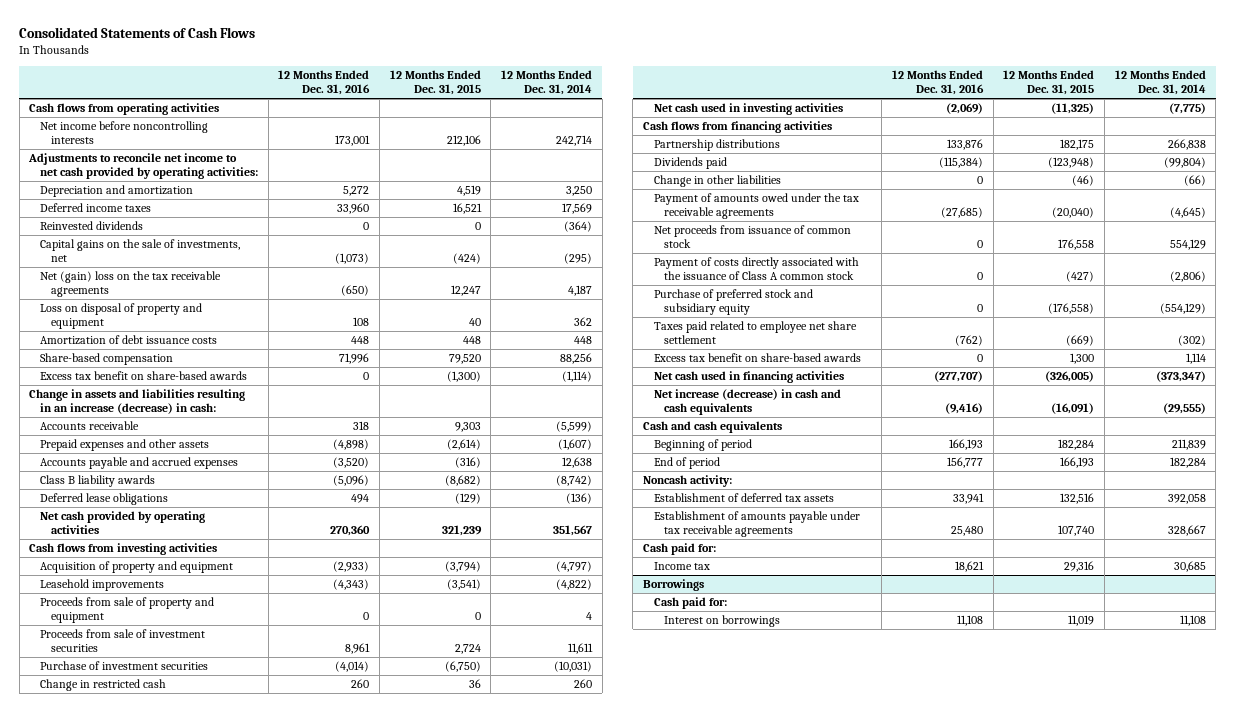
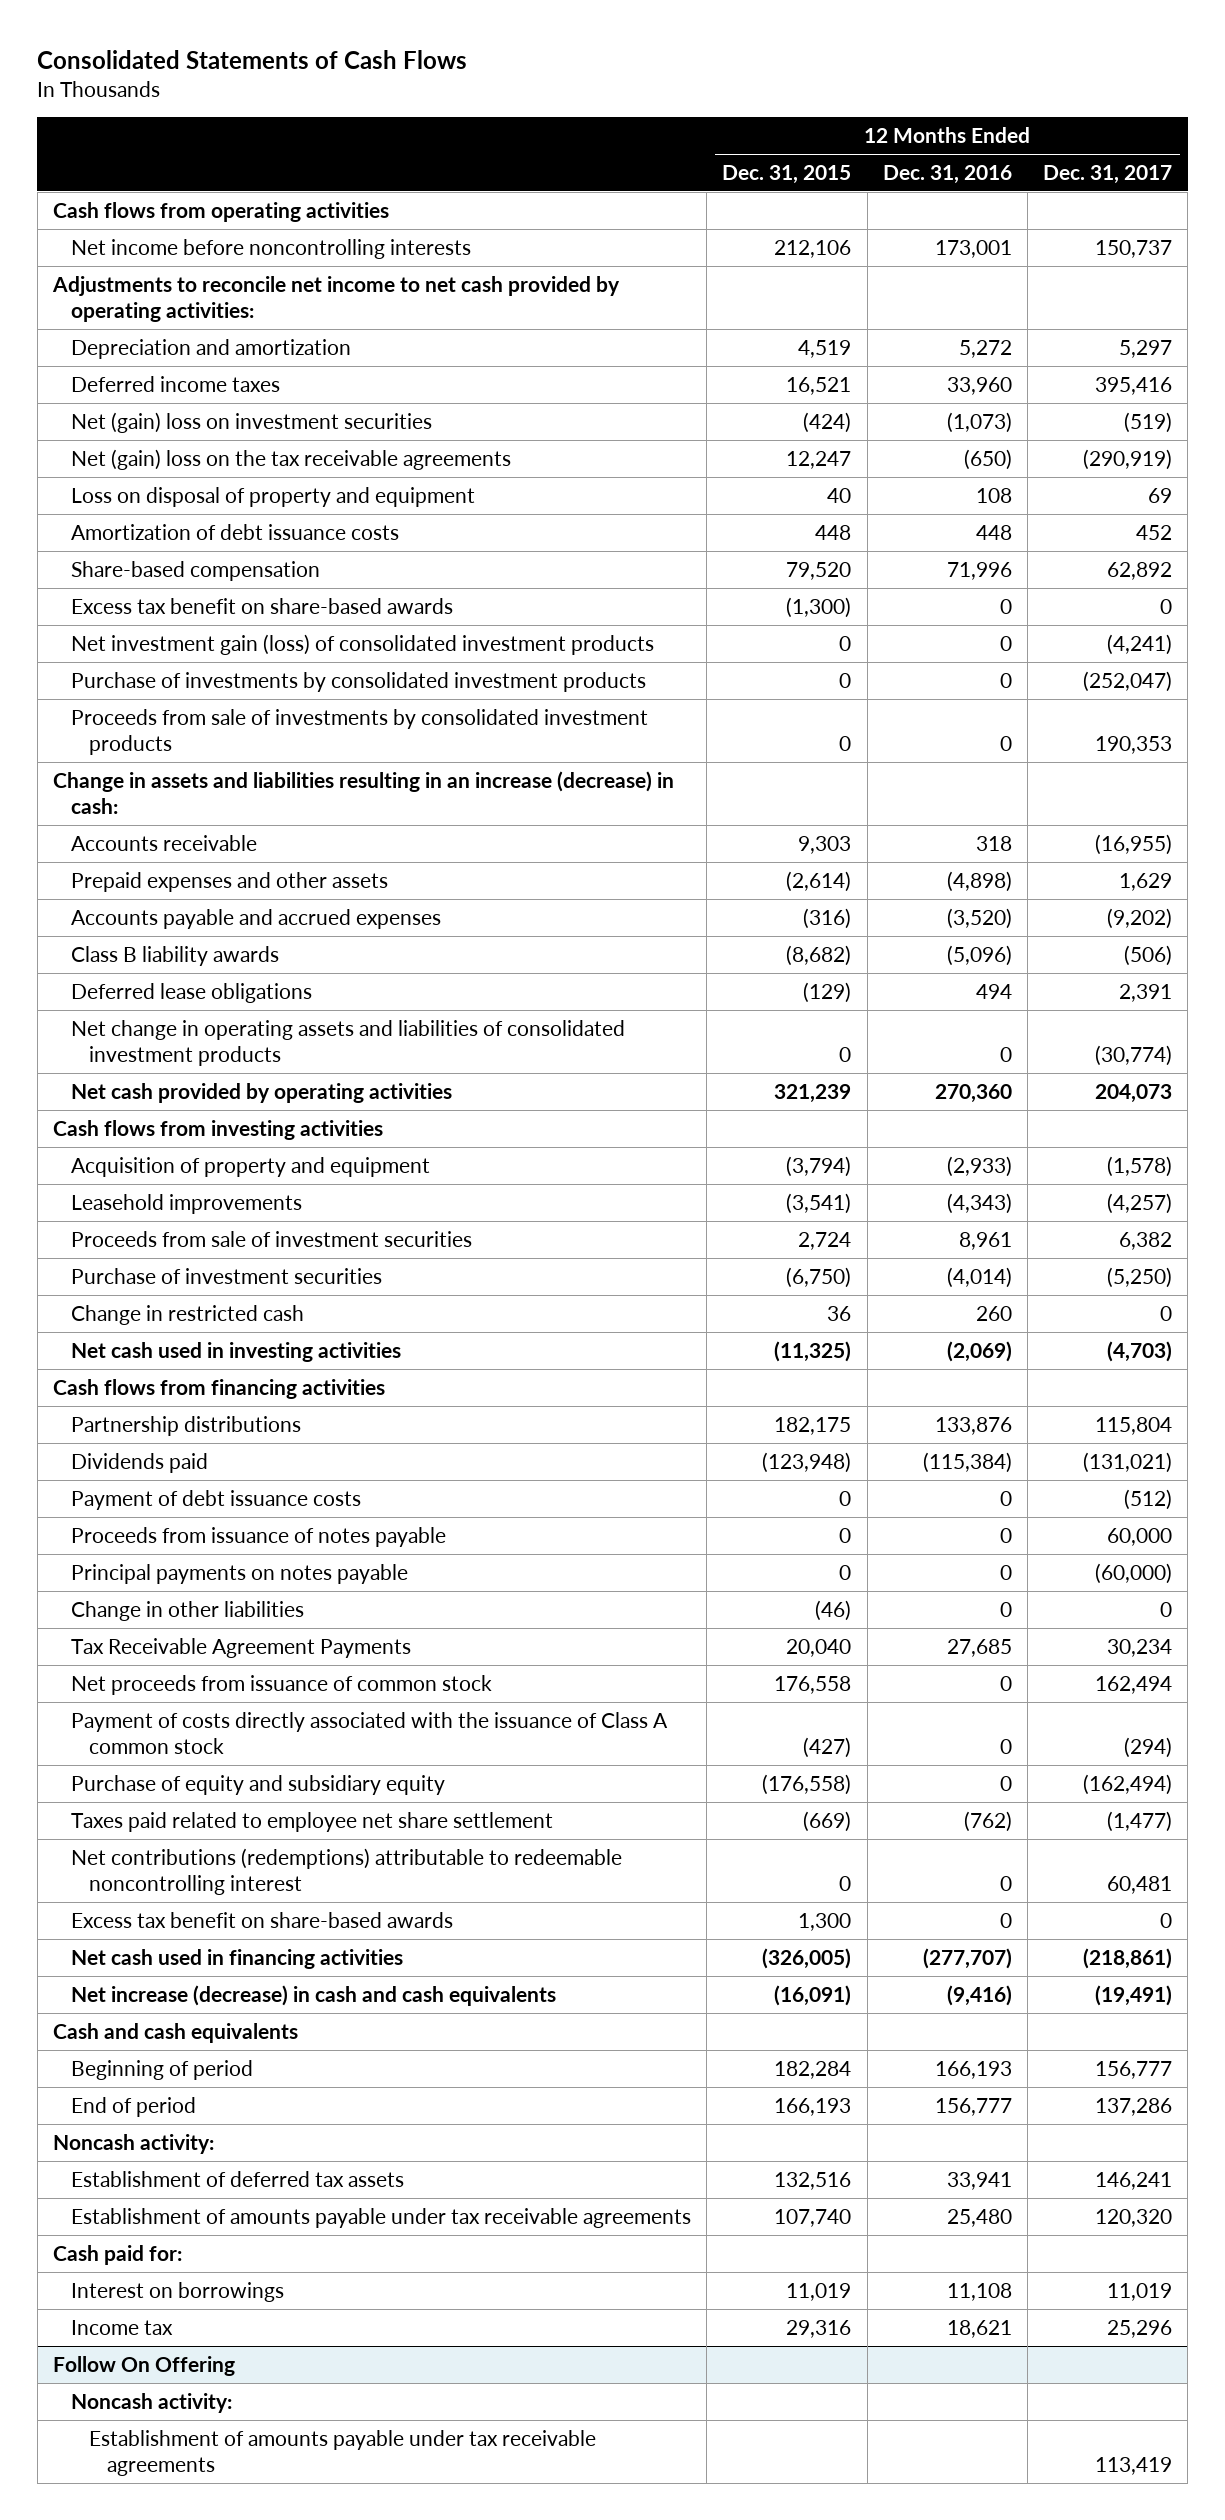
[501,70,593,96] 12 Months Ended Dec. 31, 2014 -> none
none -> [1042,164,1172,184] Dec. 31, 2017
[40,221,144,231] Reinvested dividends -> none
[40,239,241,263] Capital gains on the sale of investments, net -> [71,411,433,433] Net (gain) loss on investment securities
none -> [71,633,655,655] Net investment gain (loss) of consolidated investment products
none -> [71,671,647,692] Purchase of investments by consolidated investment products
none -> [71,708,649,756] Proceeds from sale of investments by consolidated investment products
none -> [71,1019,626,1067] Net change in operating assets and liabilities of consolidated investment products
[40,597,215,624] Proceeds from sale of property and equipment -> none
none -> [71,1489,362,1510] Payment of debt issuance costs
none -> [71,1526,447,1547] Proceeds from issuance of notes payable
none -> [71,1563,409,1584] Principal payments on notes payable
[653,193,859,220] Payment of amounts owed under the tax receivable agreements -> none
none -> [71,1637,412,1658] Tax Receivable Agreement Payments
[653,289,813,316] Purchase of preferred stock and subsidiary equity -> [71,1774,446,1795] Purchase of equity and subsidiary equity
none -> [71,1847,623,1896] Net contributions (redemptions) attributable to redeemable noncontrolling interest
[642,579,704,592] Borrowings -> none
[653,597,727,610] Cash paid for: -> none
[653,562,710,571] Income tax -> [71,2319,174,2335] Income tax
none -> [52,2355,235,2376] Follow On Offering
none -> [71,2392,233,2413] Noncash activity:
none -> [89,2429,597,2477] Establishment of amounts payable under tax receivable agreements

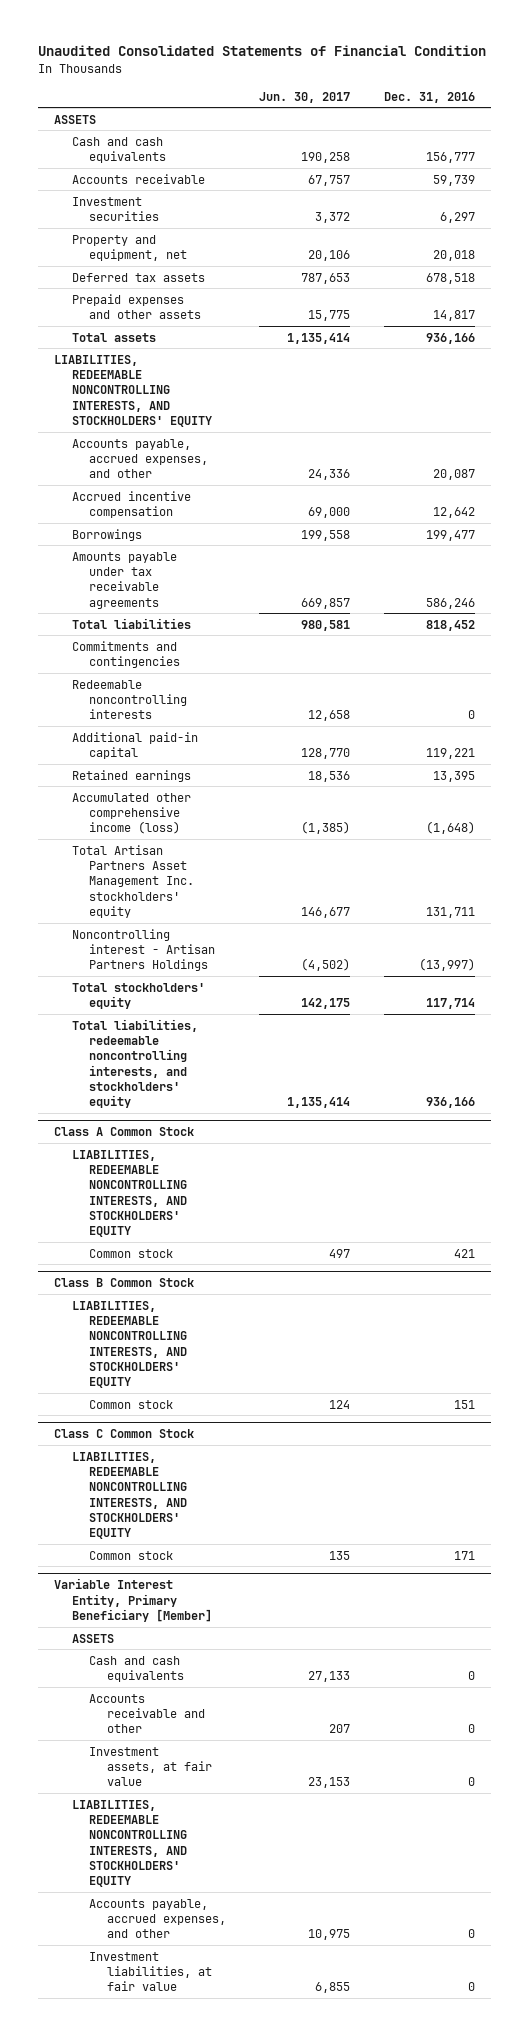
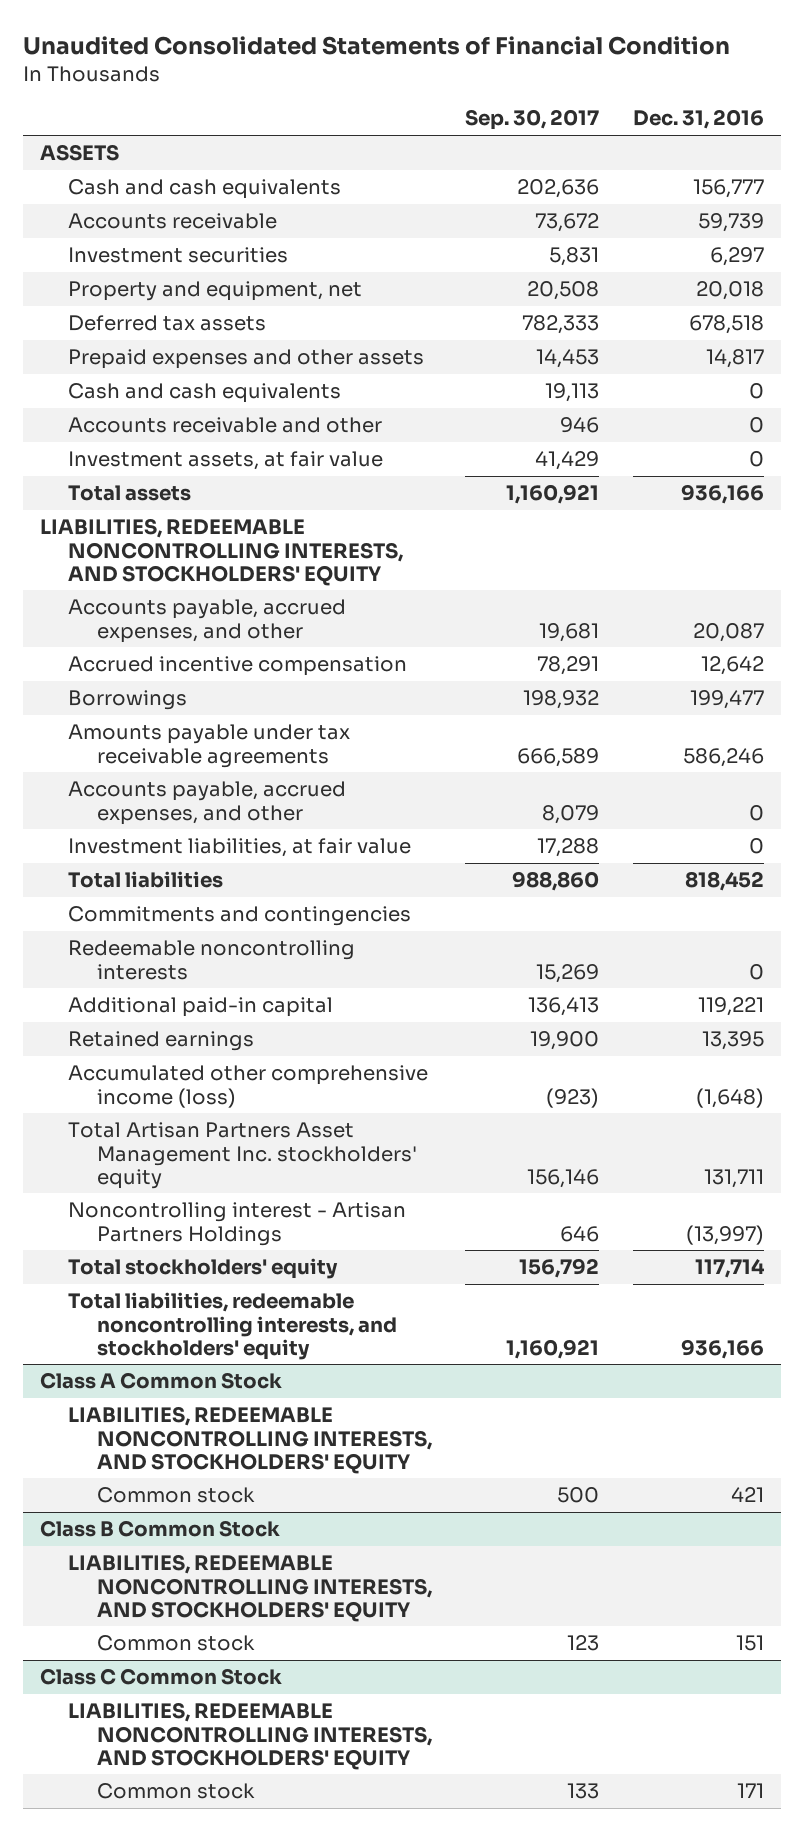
[259,91,351,103] Jun. 30, 2017 -> none
none -> [465,109,600,131] Sep. 30, 2017
none -> [68,383,342,404] Cash and cash equivalents
none -> [68,417,383,434] Accounts receivable and other
none -> [68,451,384,471] Investment assets, at fair value
none -> [68,781,347,825] Accounts payable, accrued expenses, and other
none -> [68,838,412,858] Investment liabilities, at fair value
[54,1578,212,1622] Variable Interest Entity, Primary Beneficiary [Member] -> none
[71,1633,114,1643] ASSETS -> none
[89,1655,184,1682] Cash and cash equivalents -> none
[89,1693,205,1734] Accounts receivable and other -> none
[89,1746,212,1787] Investment assets, at fair value -> none
[71,1799,188,1888] LIABILITIES, REDEEMABLE NONCONTROLLING INTERESTS, AND STOCKHOLDERS' EQUITY -> none
[89,1898,226,1939] Accounts payable, accrued expenses, and other -> none
[89,1951,212,1992] Investment liabilities, at fair value -> none

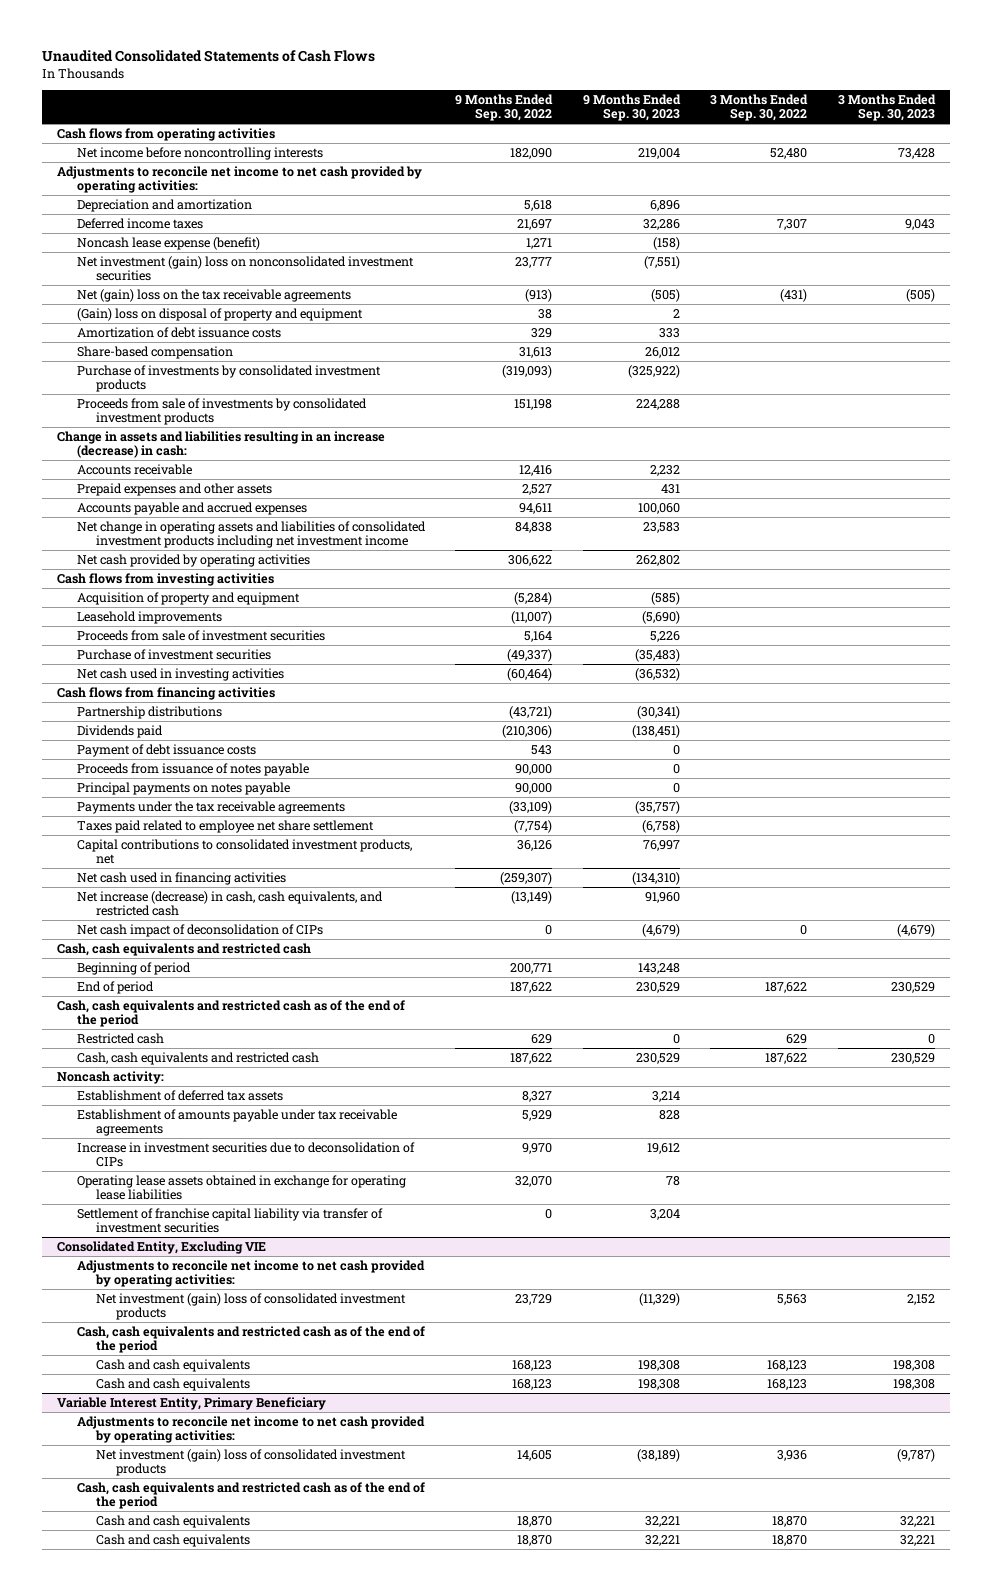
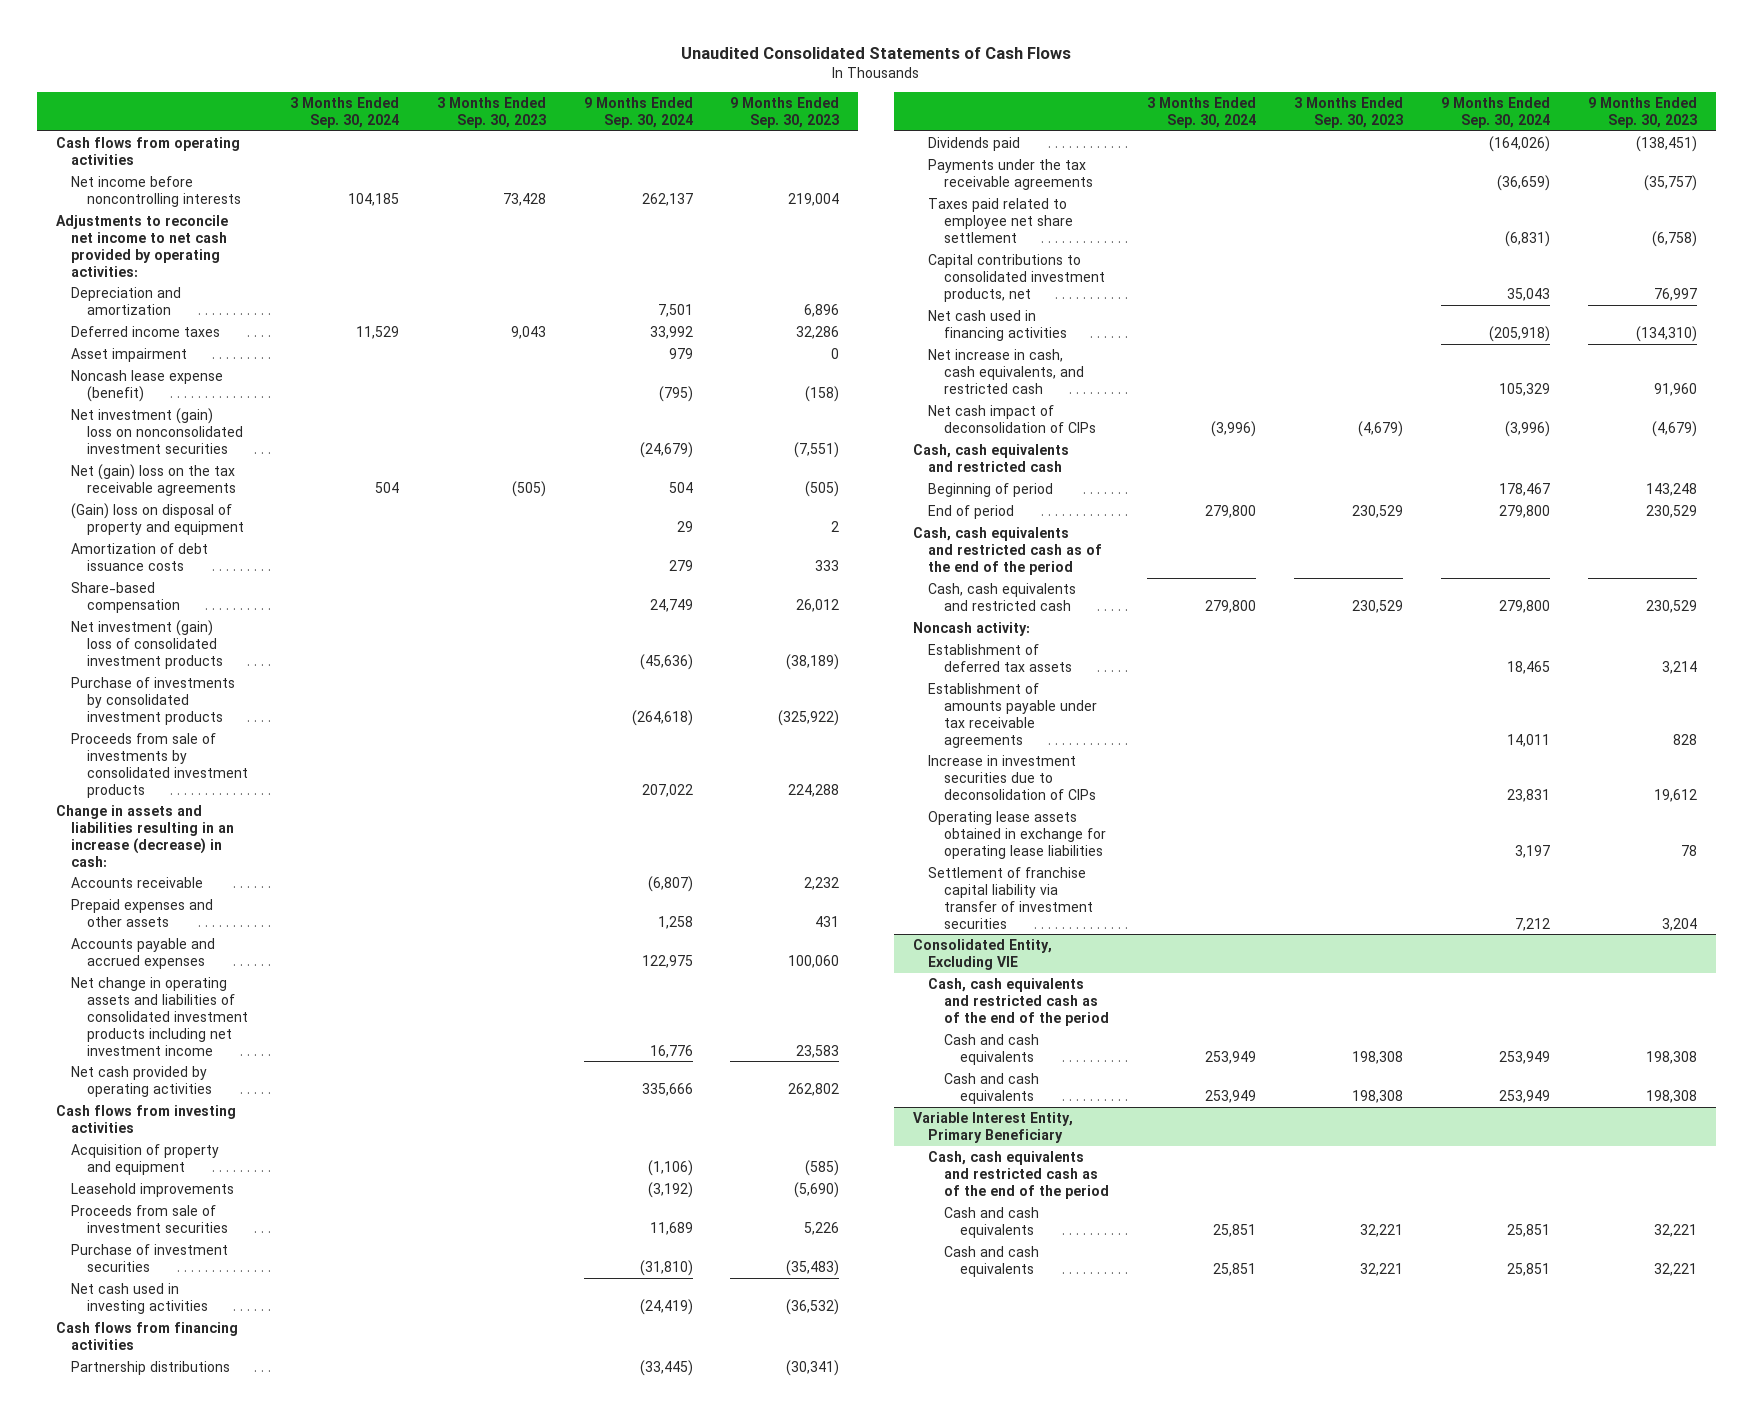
[455,93,554,122] 9 Months Ended Sep. 30, 2022 -> none
[710,93,809,122] 3 Months Ended Sep. 30, 2022 -> none
none -> [289,96,399,128] 3 Months Ended Sep. 30, 2024
none -> [583,96,693,128] 9 Months Ended Sep. 30, 2024
none -> [71,347,188,362] Asset impairment
none -> [71,619,223,669] Net investment (gain) loss of consolidated investment products
[76,743,256,757] Payment of debt issuance costs -> none
[76,762,309,776] Proceeds from issuance of notes payable -> none
[76,781,290,795] Principal payments on notes payable -> none
[76,890,383,917] Net increase (decrease) in cash, cash equivalents, and restricted cash -> [928,348,1085,394] Net increase in cash, cash equivalents, and restricted cash
[76,1032,164,1044] Restricted cash -> none
[76,1259,425,1288] Adjustments to reconcile net income to net cash provided by operating activities: -> none
[96,1292,407,1321] Net investment (gain) loss of consolidated investment products -> none
[76,1415,425,1444] Adjustments to reconcile net income to net cash provided by operating activities: -> none
[96,1448,407,1477] Net investment (gain) loss of consolidated investment products -> none

